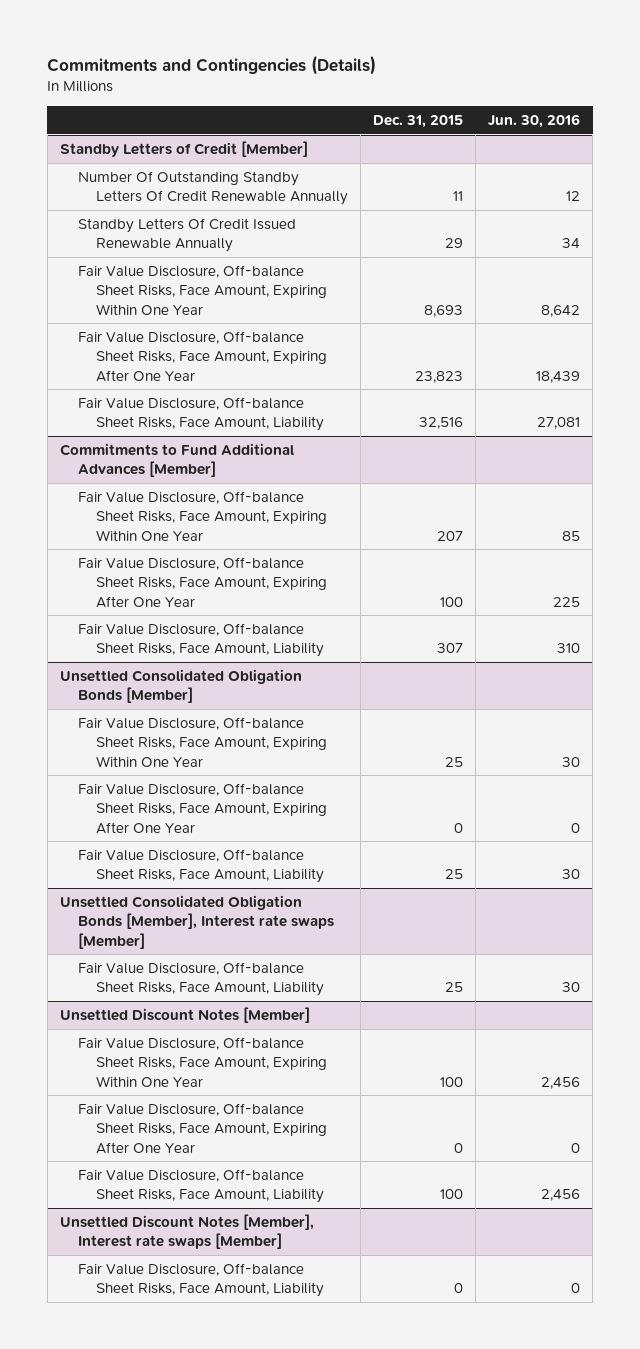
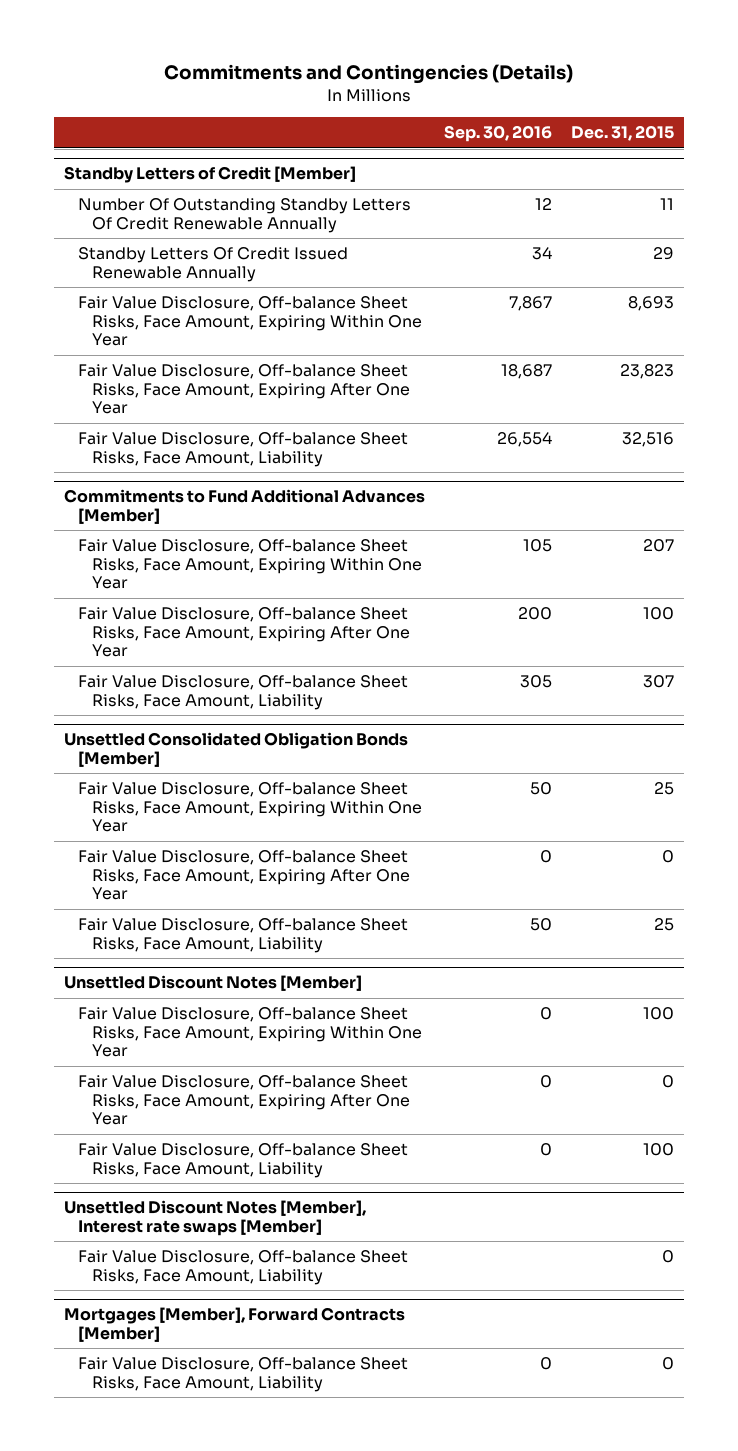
[487,113,580,128] Jun. 30, 2016 -> none
none -> [444,125,553,143] Sep. 30, 2016
[60,894,334,949] Unsettled Consolidated Obligation Bonds [Member], Interest rate swaps [Member] -> none
[77,961,324,997] Fair Value Disclosure, Off-balance Sheet Risks, Face Amount, Liability -> none
none -> [64,1307,406,1342] Mortgages [Member], Forward Contracts [Member]
none -> [77,1357,408,1392] Fair Value Disclosure, Off-balance Sheet Risks, Face Amount, Liability

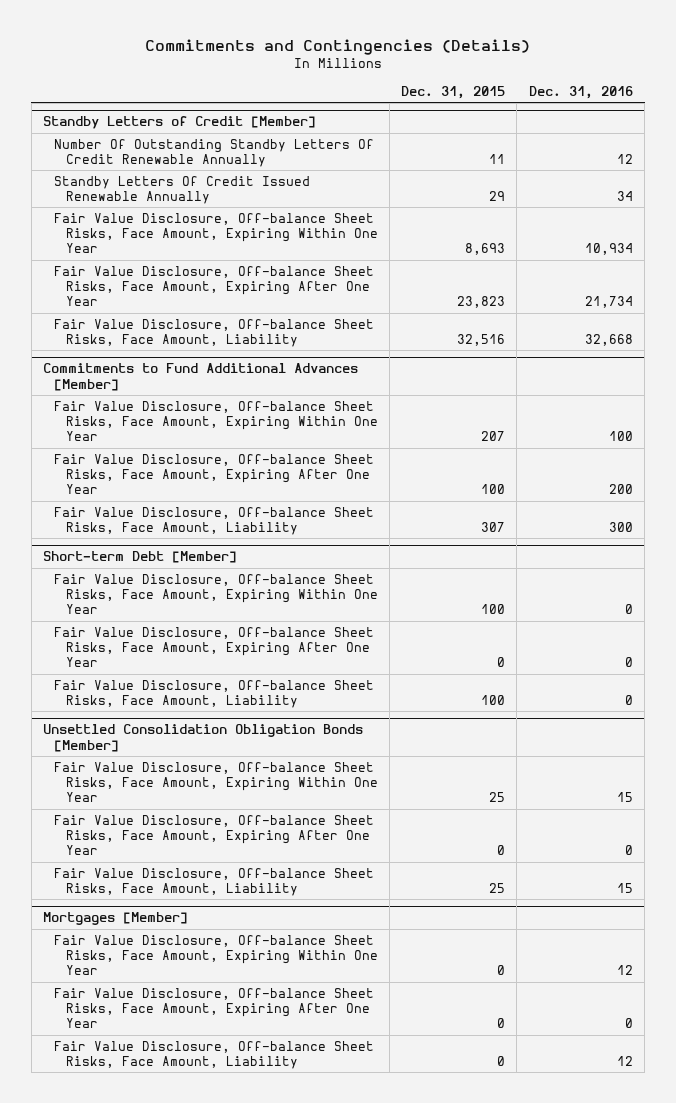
[444,125,553,143] Sep. 30, 2016 -> none
none -> [528,85,633,99] Dec. 31, 2016
none -> [42,551,237,564] Short-term Debt [Member]
none -> [54,573,378,615] Fair Value Disclosure, Off-balance Sheet Risks, Face Amount, Expiring Within One Year
none -> [54,626,375,668] Fair Value Disclosure, Off-balance Sheet Risks, Face Amount, Expiring After One Year
none -> [54,679,375,709] Fair Value Disclosure, Off-balance Sheet Risks, Face Amount, Liability
[64,732,409,767] Unsettled Consolidated Obligation Bonds [Member] -> [42,724,363,752] Unsettled Consolidation Obligation Bonds [Member]
[64,975,363,992] Unsettled Discount Notes [Member] -> none
none -> [42,912,188,926] Mortgages [Member]
[643,1007,675,1021] 100 -> [497,965,506,976] 0
[77,1143,408,1178] Fair Value Disclosure, Off-balance Sheet Risks, Face Amount, Liability -> none
[64,1200,367,1236] Unsettled Discount Notes [Member], Interest rate swaps [Member] -> none
[64,1307,406,1342] Mortgages [Member], Forward Contracts [Member] -> none
[77,1357,408,1392] Fair Value Disclosure, Off-balance Sheet Risks, Face Amount, Liability -> none

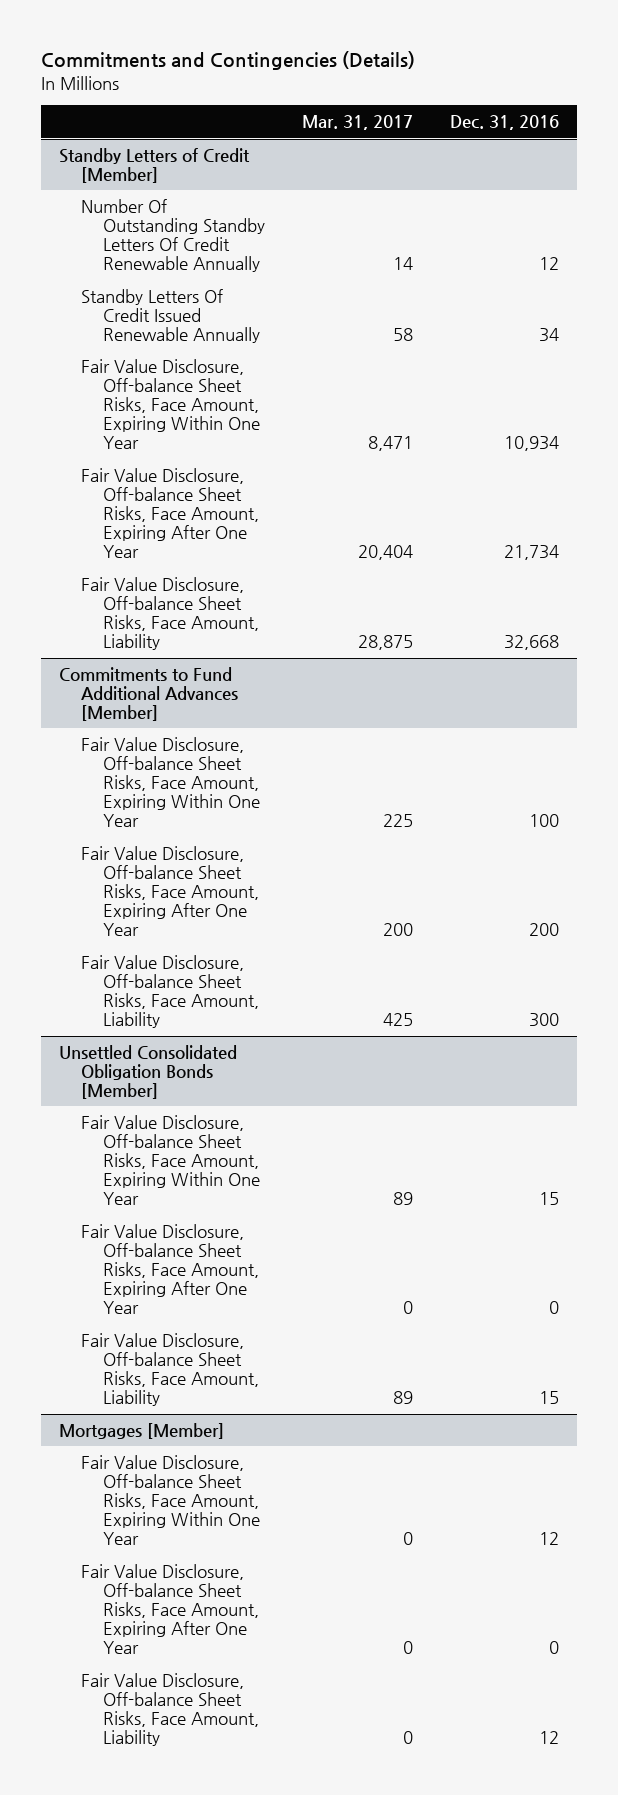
[401,85,506,99] Dec. 31, 2015 -> none
none -> [302,115,414,131] Mar. 31, 2017
[42,551,237,564] Short-term Debt [Member] -> none
[54,573,378,615] Fair Value Disclosure, Off-balance Sheet Risks, Face Amount, Expiring Within One Year -> none
[54,626,375,668] Fair Value Disclosure, Off-balance Sheet Risks, Face Amount, Expiring After One Year -> none
[54,679,375,709] Fair Value Disclosure, Off-balance Sheet Risks, Face Amount, Liability -> none
[42,724,363,752] Unsettled Consolidation Obligation Bonds [Member] -> [59,1044,238,1100] Unsettled Consolidated Obligation Bonds [Member]

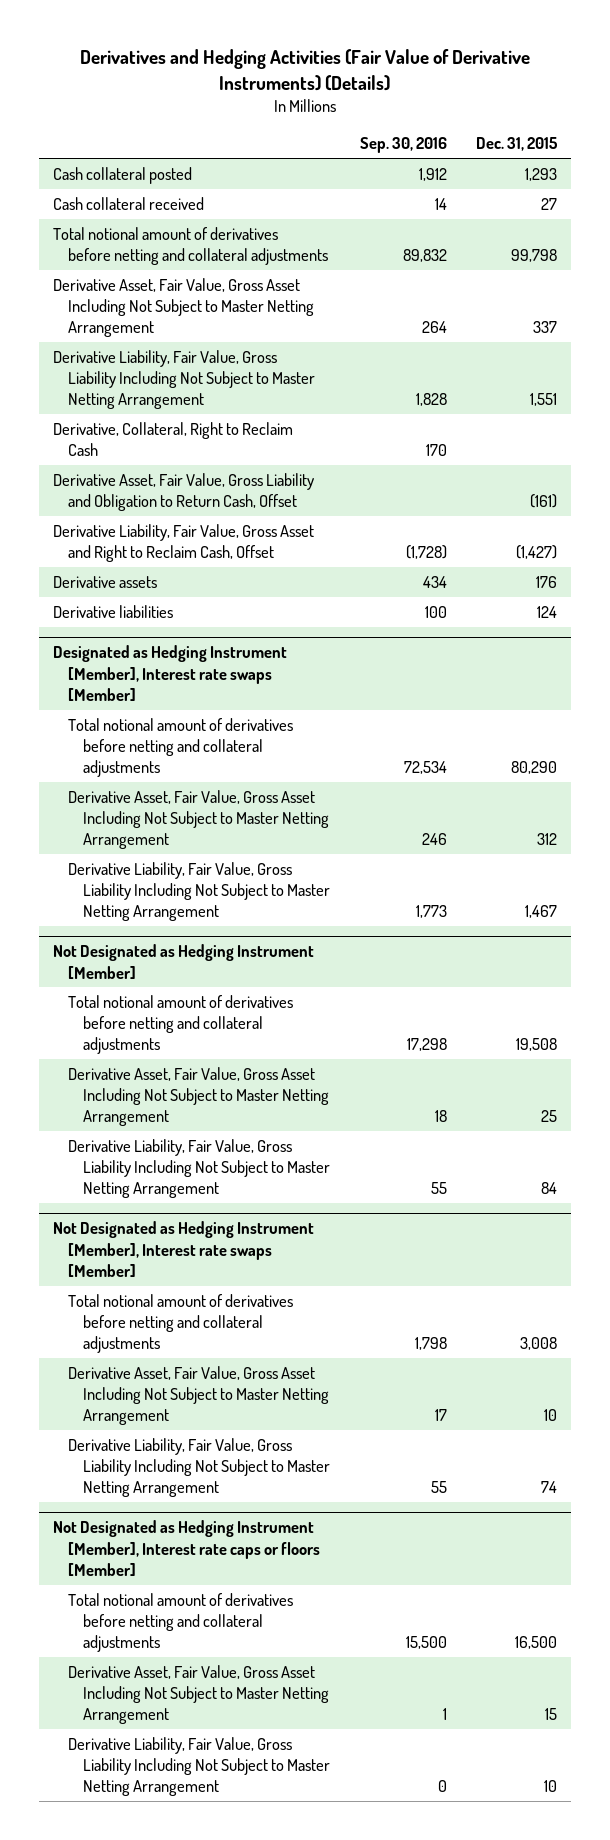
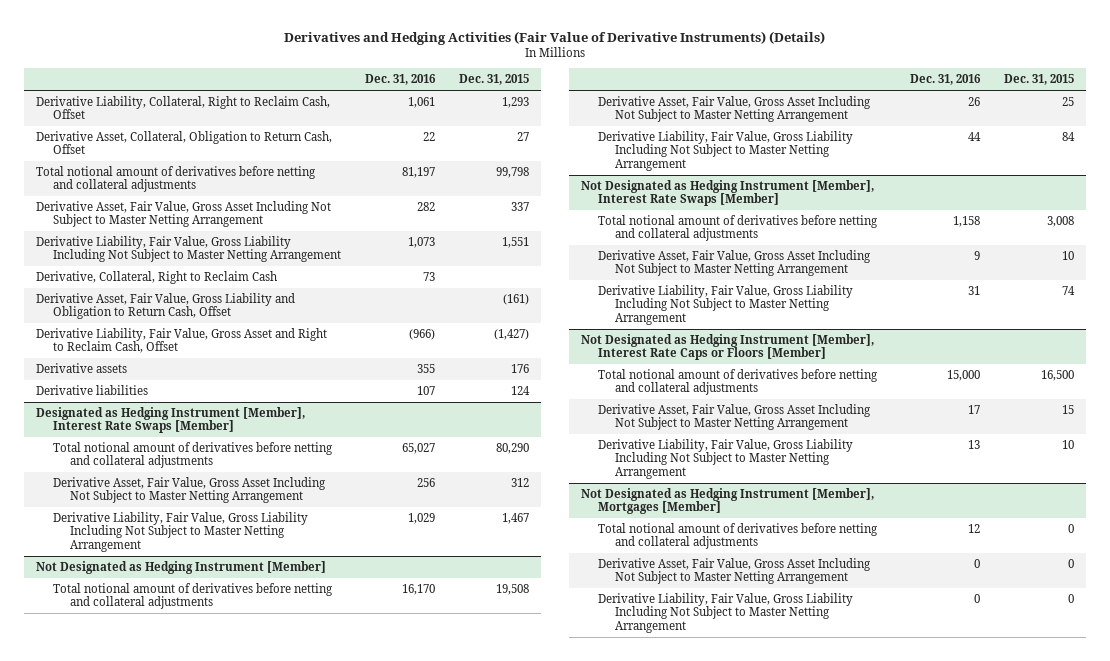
[359,137,447,154] Sep. 30, 2016 -> none
none -> [365,74,437,86] Dec. 31, 2016
[53,166,193,184] Cash collateral posted -> [36,95,331,120] Derivative Liability, Collateral, Right to Reclaim Cash, Offset
[53,196,205,210] Cash collateral received -> [36,130,333,155] Derivative Asset, Collateral, Obligation to Return Cash, Offset
[53,645,288,701] Designated as Hedging Instrument [Member], Interest rate swaps [Member] -> [36,406,306,434] Designated as Hedging Instrument [Member], Interest Rate Swaps [Member]
[53,1221,315,1277] Not Designated as Hedging Instrument [Member], Interest rate swaps [Member] -> [581,179,875,207] Not Designated as Hedging Instrument [Member], Interest Rate Swaps [Member]
[53,1520,321,1576] Not Designated as Hedging Instrument [Member], Interest rate caps or floors [Member] -> [581,333,875,361] Not Designated as Hedging Instrument [Member], Interest Rate Caps or Floors [Member]
none -> [581,487,875,515] Not Designated as Hedging Instrument [Member], Mortgages [Member]
none -> [597,522,878,550] Total notional amount of derivatives before netting and collateral adjustments
none -> [597,557,871,585] Derivative Asset, Fair Value, Gross Asset Including Not Subject to Master Netting Arrangement
none -> [597,592,853,633] Derivative Liability, Fair Value, Gross Liability Including Not Subject to Master Netting Arrangement

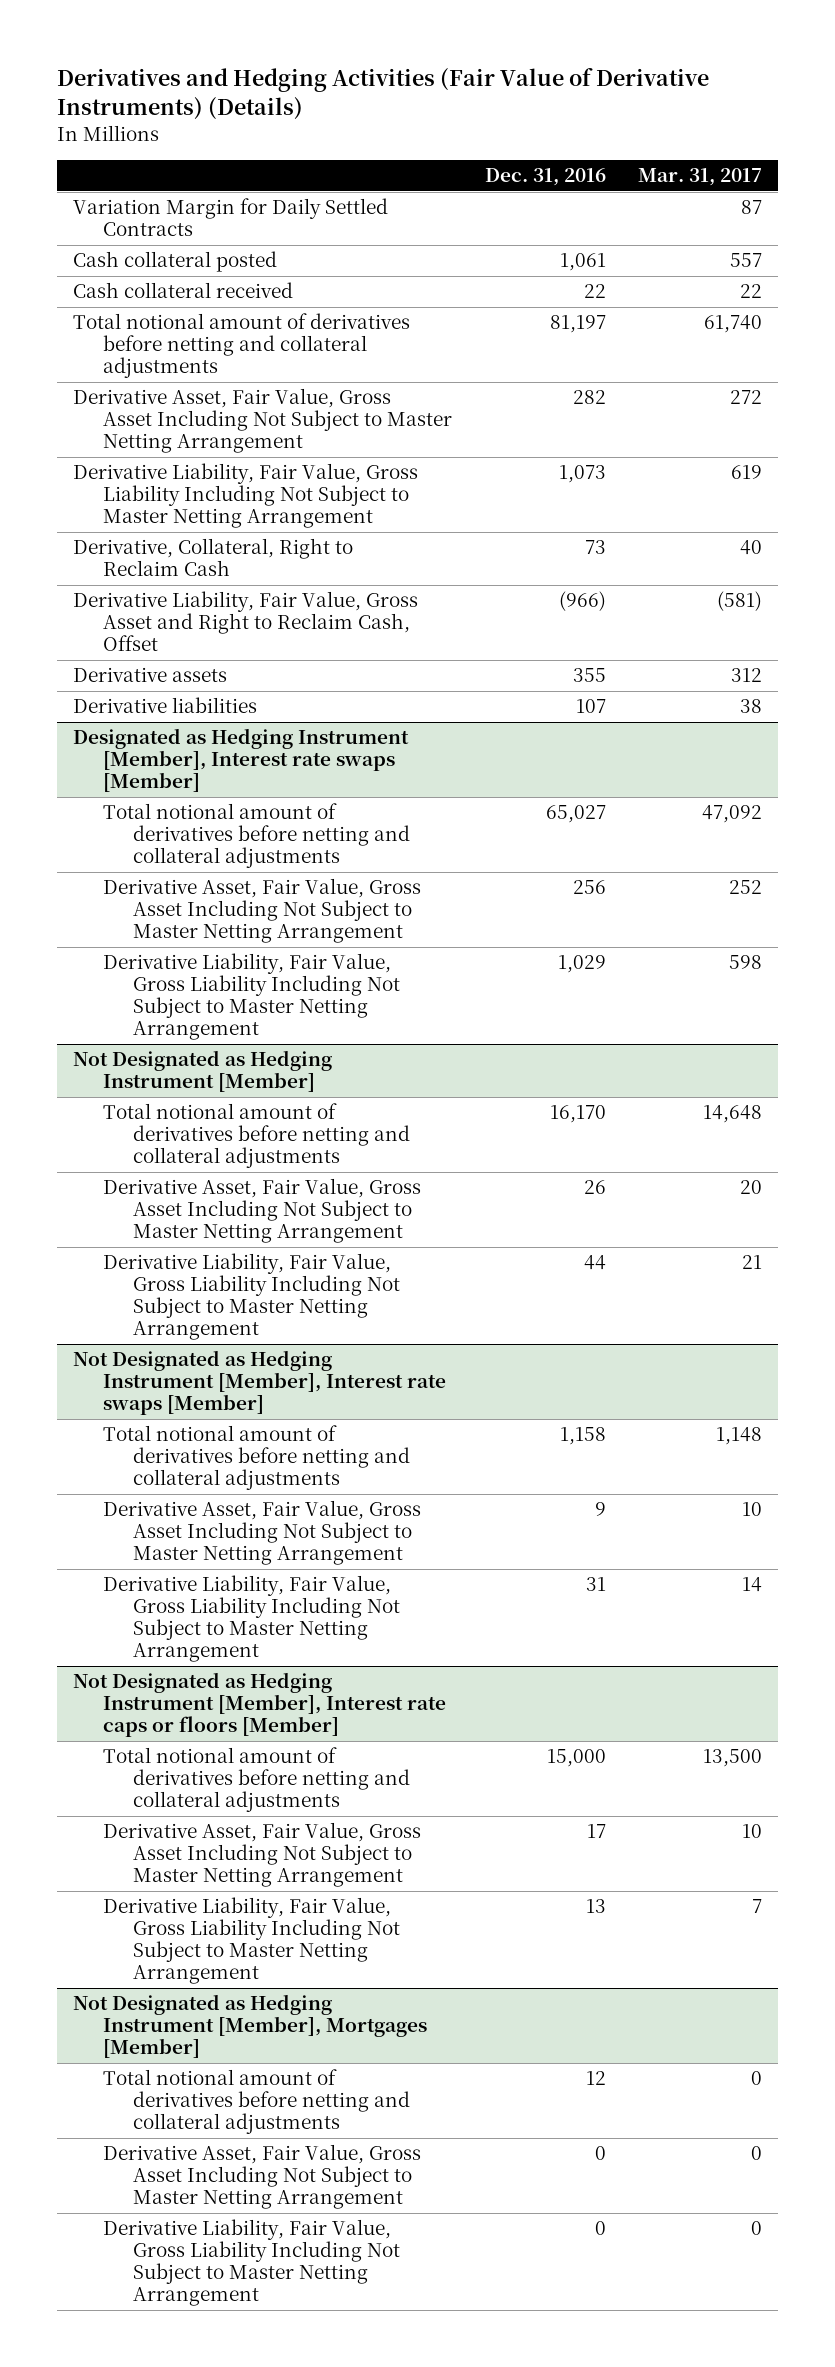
[459,74,530,86] Dec. 31, 2015 -> none
none -> [638,167,763,186] Mar. 31, 2017
none -> [73,198,389,237] Variation Margin for Daily Settled Contracts
[36,95,331,120] Derivative Liability, Collateral, Right to Reclaim Cash, Offset -> [73,251,278,273] Cash collateral posted
[36,130,333,155] Derivative Asset, Collateral, Obligation to Return Cash, Offset -> [73,282,294,299] Cash collateral received
[36,292,296,320] Derivative Asset, Fair Value, Gross Liability and Obligation to Return Cash, Offset -> none
[36,406,306,434] Designated as Hedging Instrument [Member], Interest Rate Swaps [Member] -> [73,728,410,793] Designated as Hedging Instrument [Member], Interest rate swaps [Member]
[581,179,875,207] Not Designated as Hedging Instrument [Member], Interest Rate Swaps [Member] -> [73,1350,446,1416] Not Designated as Hedging Instrument [Member], Interest rate swaps [Member]
[581,333,875,361] Not Designated as Hedging Instrument [Member], Interest Rate Caps or Floors [Member] -> [73,1672,446,1738] Not Designated as Hedging Instrument [Member], Interest rate caps or floors [Member]

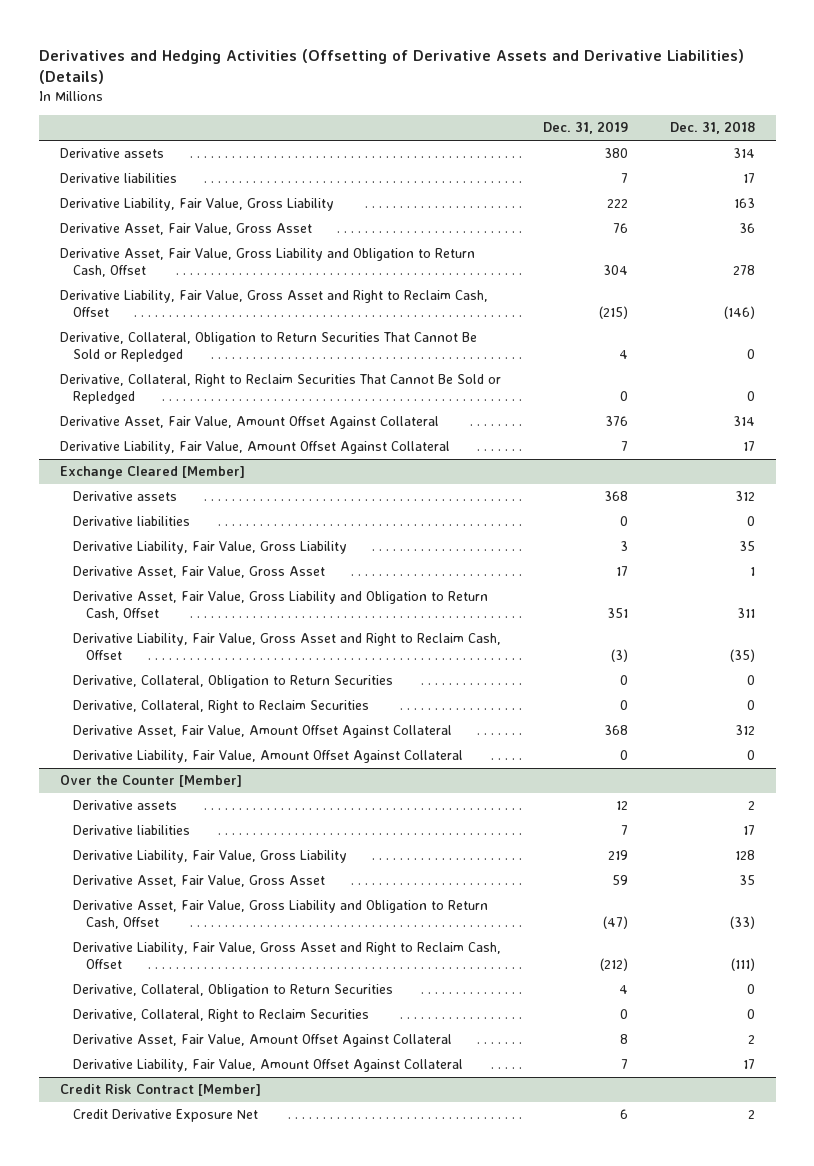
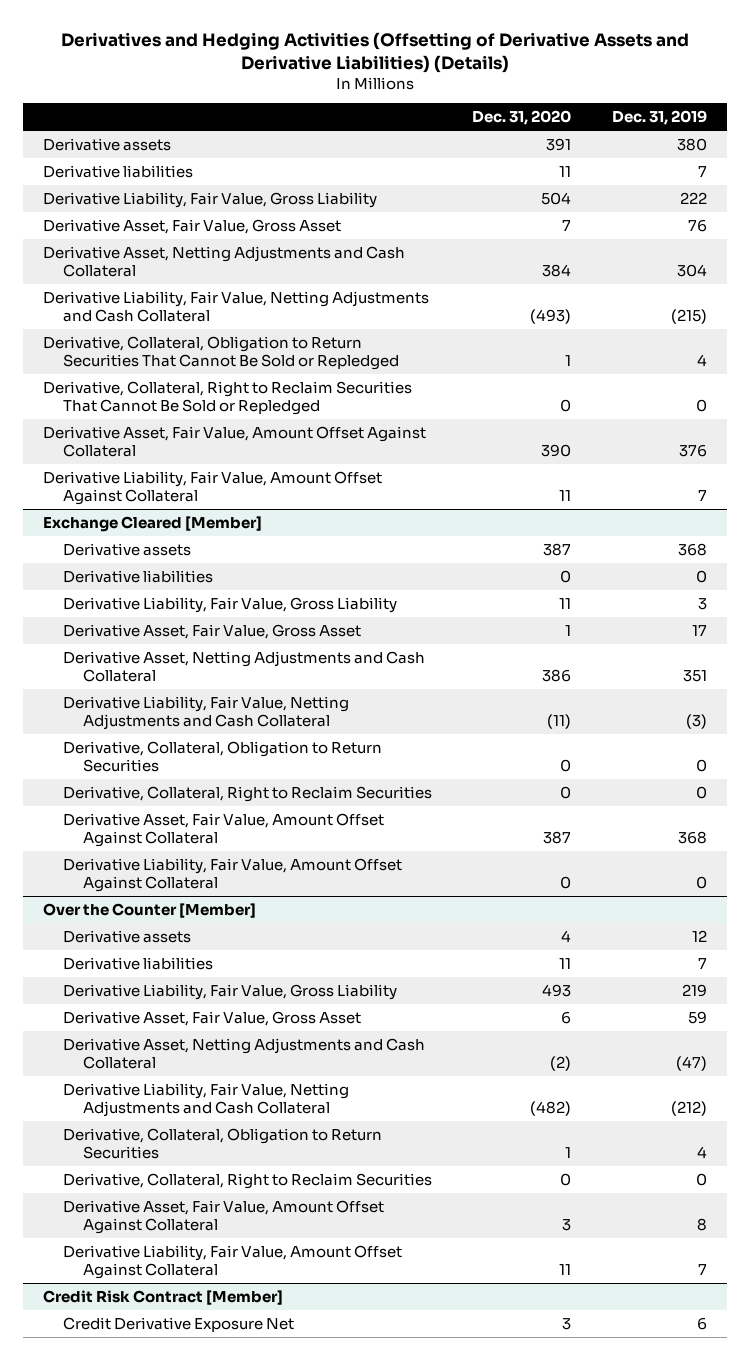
[669,121,755,135] Dec. 31, 2018 -> none
none -> [472,110,572,126] Dec. 31, 2020
[59,248,475,278] Derivative Asset, Fair Value, Gross Liability and Obligation to Return Cash, Offset -> [42,245,405,277] Derivative Asset, Netting Adjustments and Cash Collateral
[59,290,488,318] Derivative Liability, Fair Value, Gross Asset and Right to Reclaim Cash, Offset -> [42,290,429,322] Derivative Liability, Fair Value, Netting Adjustments and Cash Collateral
[73,591,489,621] Derivative Asset, Fair Value, Gross Liability and Obligation to Return Cash, Offset -> [62,650,425,682] Derivative Asset, Netting Adjustments and Cash Collateral
[73,633,502,661] Derivative Liability, Fair Value, Gross Asset and Right to Reclaim Cash, Offset -> [62,695,349,730] Derivative Liability, Fair Value, Netting Adjustments and Cash Collateral
[73,900,489,930] Derivative Asset, Fair Value, Gross Liability and Obligation to Return Cash, Offset -> [62,1037,425,1069] Derivative Asset, Netting Adjustments and Cash Collateral
[73,942,502,970] Derivative Liability, Fair Value, Gross Asset and Right to Reclaim Cash, Offset -> [62,1082,349,1117] Derivative Liability, Fair Value, Netting Adjustments and Cash Collateral

